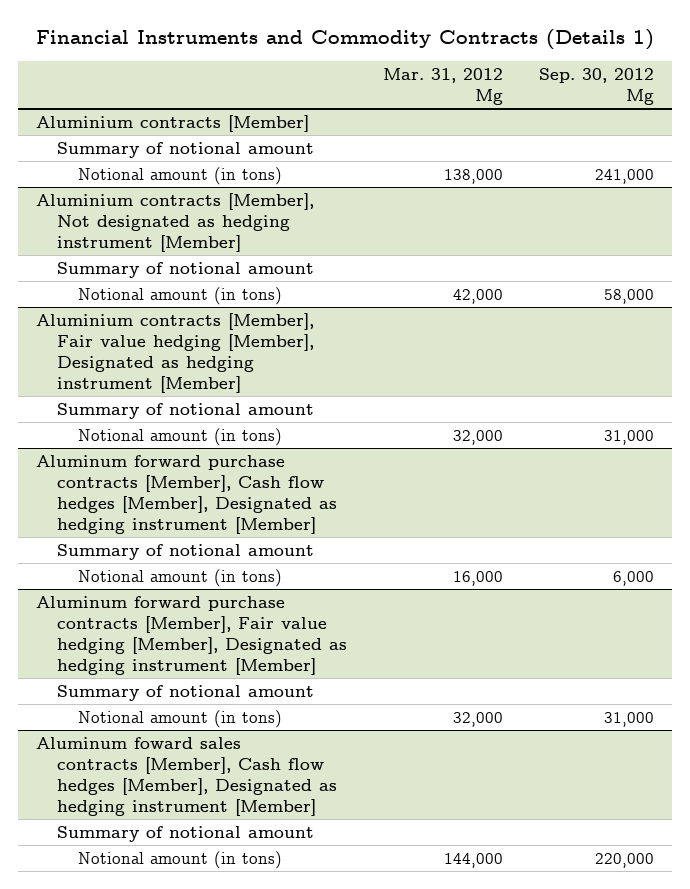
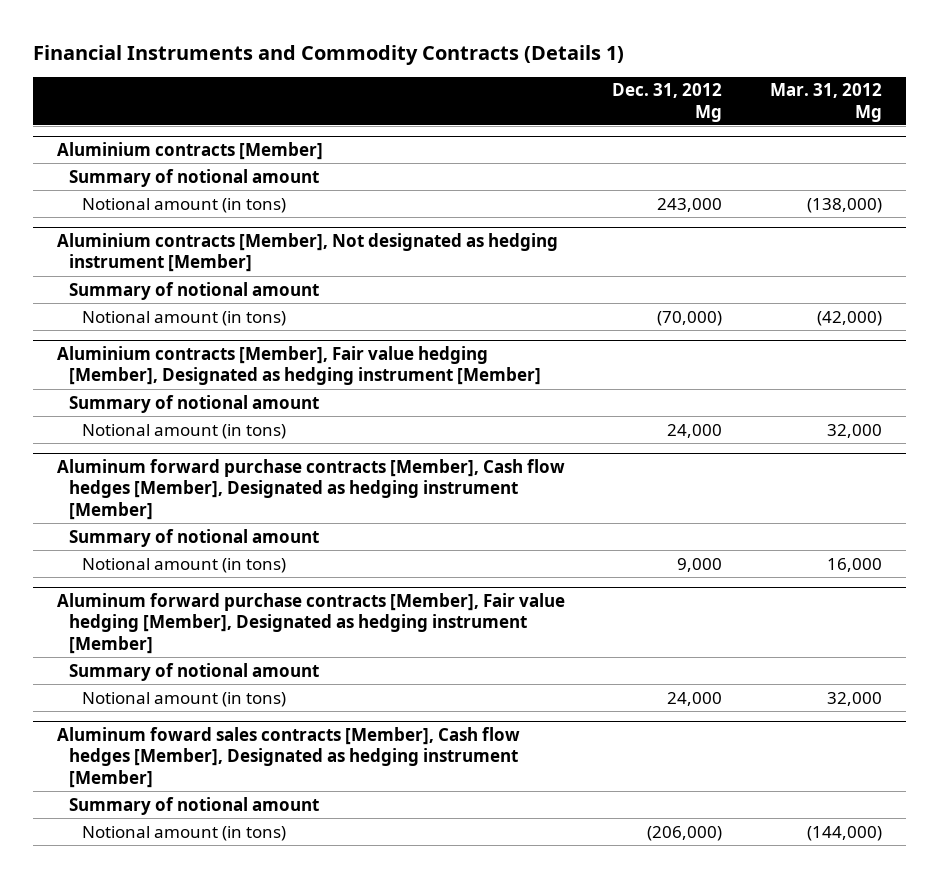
[538,67,654,105] Sep. 30, 2012 Mg -> none
none -> [612,83,723,122] Dec. 31, 2012 Mg
[443,168,503,184] 138,000 -> [806,197,882,213] (138,000)
[452,288,503,304] 42,000 -> [816,310,882,326] (42,000)
[443,852,503,868] 144,000 -> [806,825,882,841] (144,000)

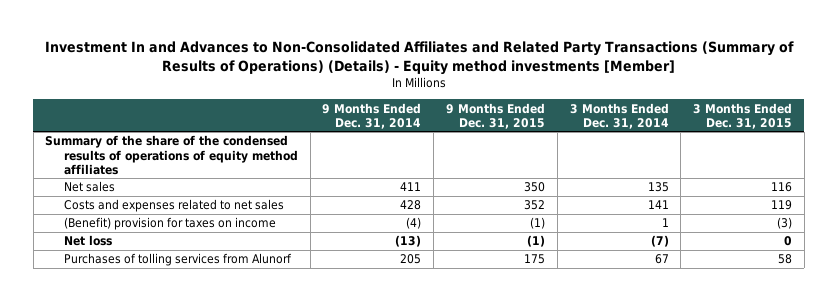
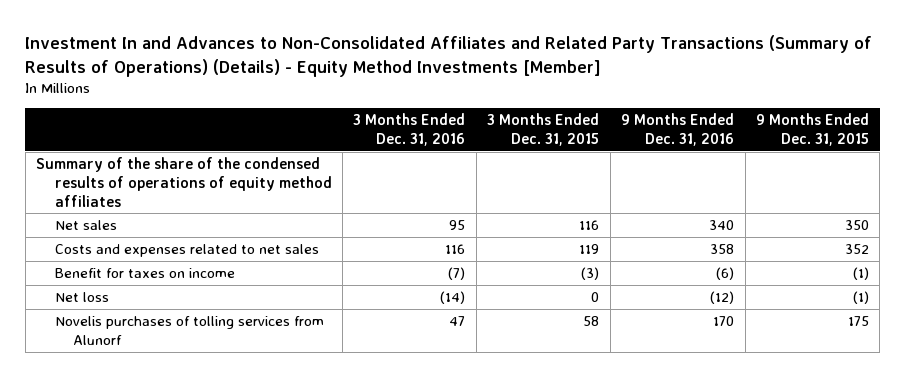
[44,40,794,75] Investment In and Advances to Non-Consolidated Affiliates and Related Party Transactions (Summary of Results of Operations) (Details) - Equity method investments [Member] -> [25,34,873,77] Investment In and Advances to Non-Consolidated Affiliates and Related Party Transactions (Summary of Results of Operations) (Details) - Equity Method Investments [Member]
[322,102,422,129] 9 Months Ended Dec. 31, 2014 -> none
[569,102,669,129] 3 Months Ended Dec. 31, 2014 -> none
none -> [353,113,466,147] 3 Months Ended Dec. 31, 2016
none -> [621,113,735,147] 9 Months Ended Dec. 31, 2016
[63,217,276,231] (Benefit) provision for taxes on income -> [54,268,235,279] Benefit for taxes on income
[63,253,292,267] Purchases of tolling services from Alunorf -> [54,316,324,345] Novelis purchases of tolling services from Alunorf

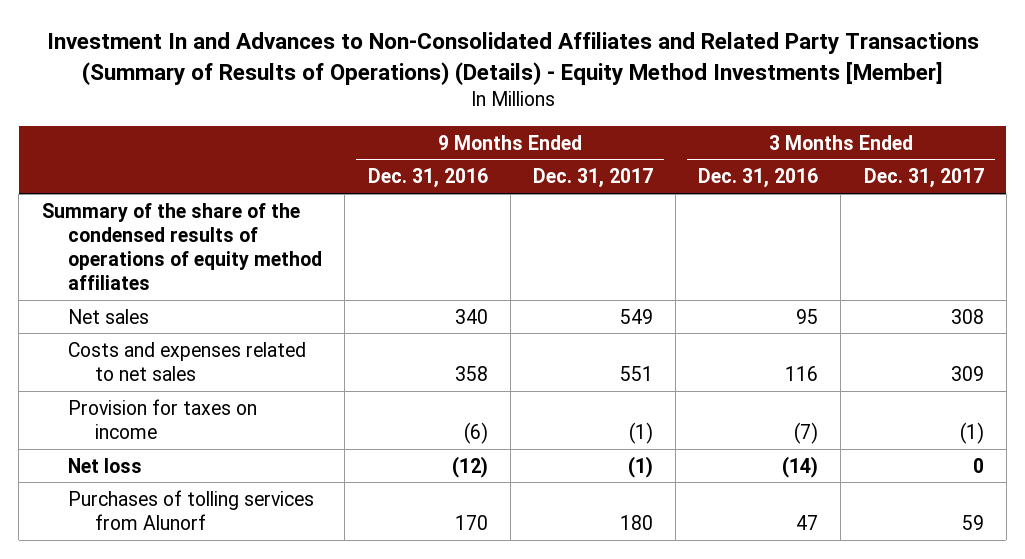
[487,113,600,147] 3 Months Ended Dec. 31, 2015 -> none
[755,113,869,147] 9 Months Ended Dec. 31, 2015 -> none
none -> [532,168,653,189] Dec. 31, 2017
none -> [863,168,984,189] Dec. 31, 2017
[54,268,235,279] Benefit for taxes on income -> [68,398,258,439] Provision for taxes on income
[54,316,324,345] Novelis purchases of tolling services from Alunorf -> [68,489,315,530] Purchases of tolling services from Alunorf

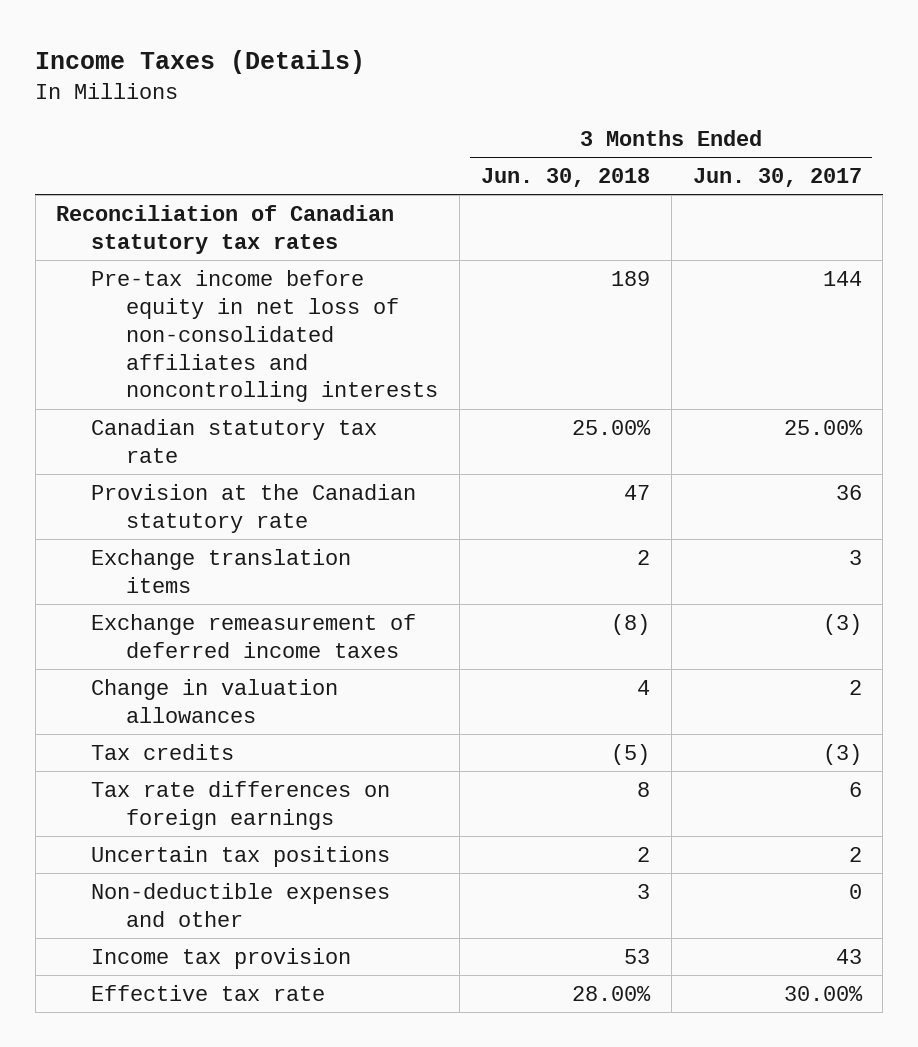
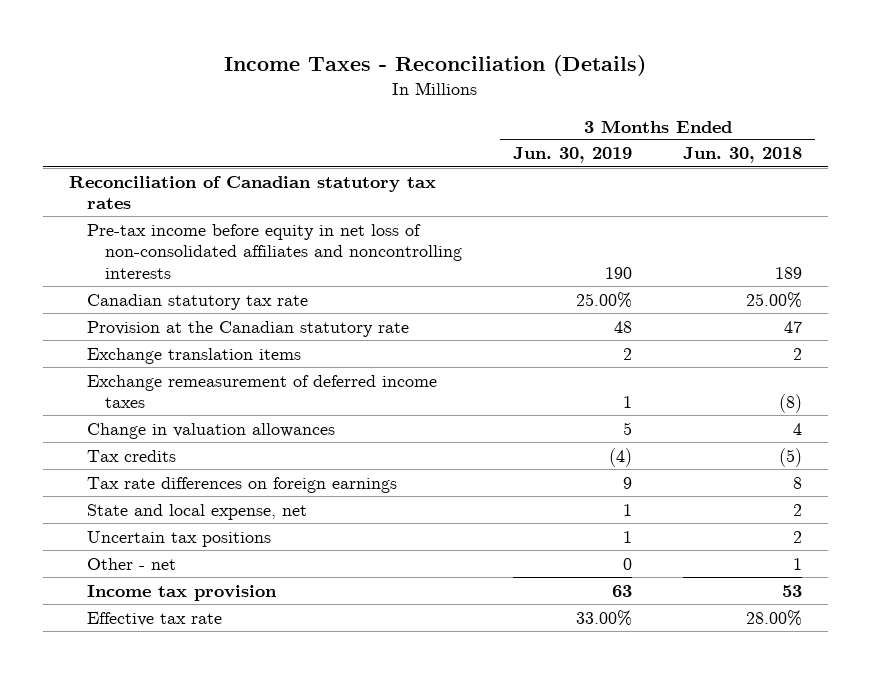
[35,49,366,74] Income Taxes (Details) -> [224,55,647,77] Income Taxes - Reconciliation (Details)
[692,168,862,188] Jun. 30, 2017 -> none
none -> [513,147,633,164] Jun. 30, 2019
none -> [86,503,307,520] State and local expense, net
[91,882,391,927] Non-deductible expenses and other -> none
none -> [86,557,176,570] Other - net

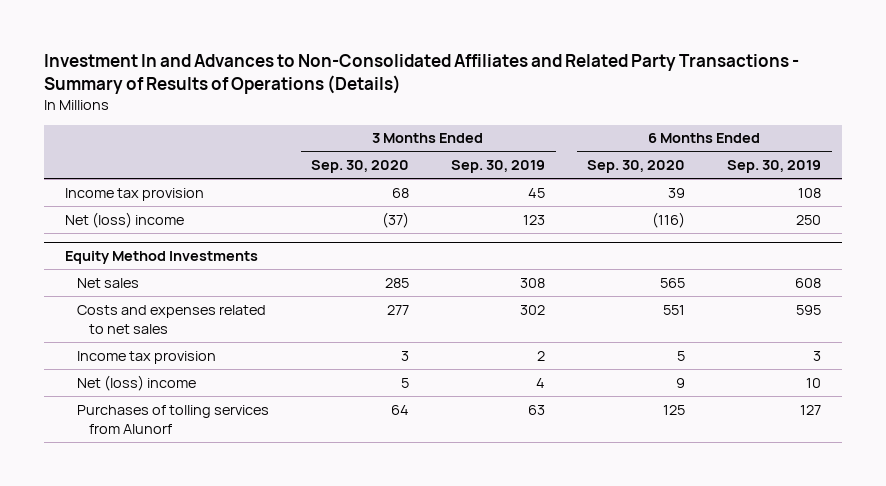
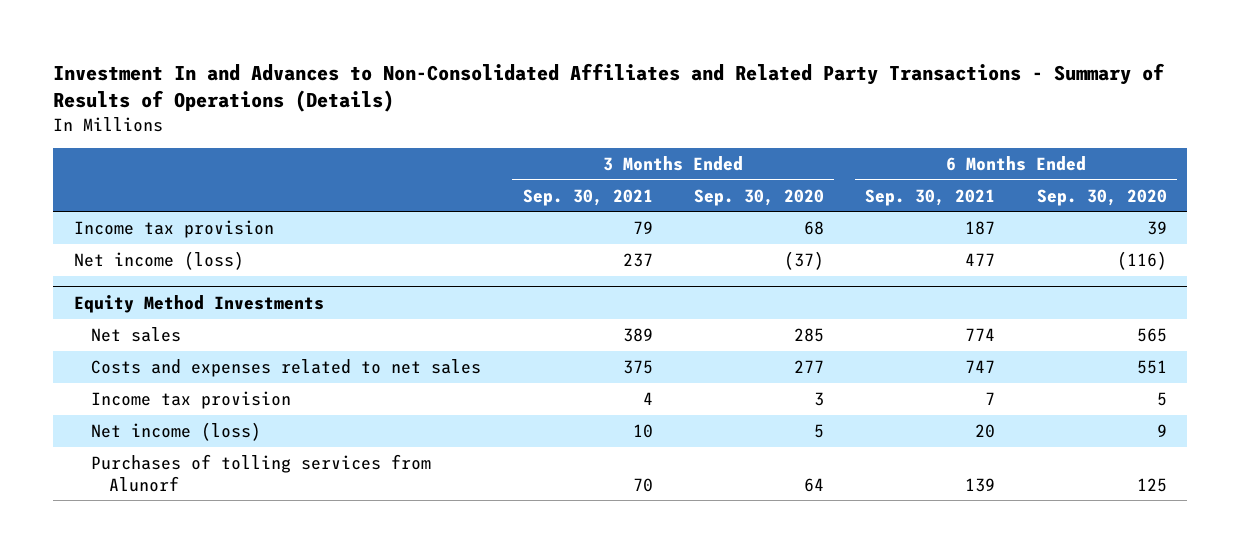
[451,160,546,174] Sep. 30, 2019 -> none
[727,160,822,174] Sep. 30, 2019 -> none
none -> [522,188,653,206] Sep. 30, 2021
none -> [865,188,996,206] Sep. 30, 2021
[65,211,185,228] Net (loss) income -> [73,250,244,270] Net income (loss)
[77,374,197,391] Net (loss) income -> [91,421,262,441] Net income (loss)

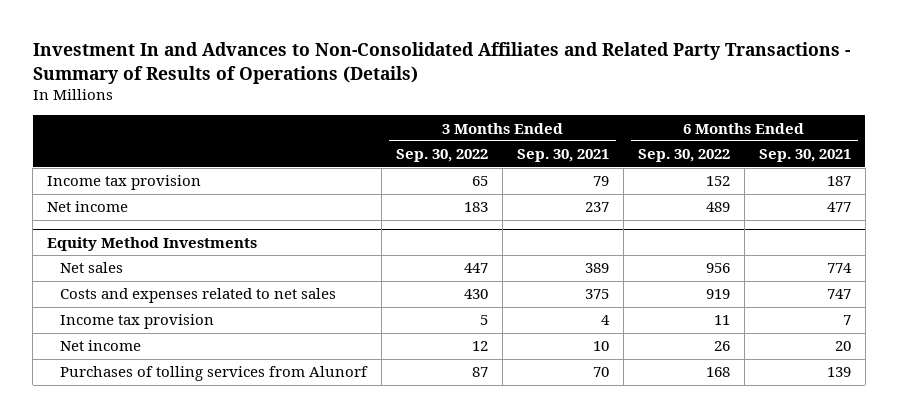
[693,188,824,206] Sep. 30, 2020 -> none
[1036,188,1167,206] Sep. 30, 2020 -> none
none -> [396,149,489,163] Sep. 30, 2022
none -> [637,149,730,163] Sep. 30, 2022
[73,250,244,270] Net income (loss) -> [47,201,129,213] Net income
[91,421,262,441] Net income (loss) -> [60,340,142,352] Net income

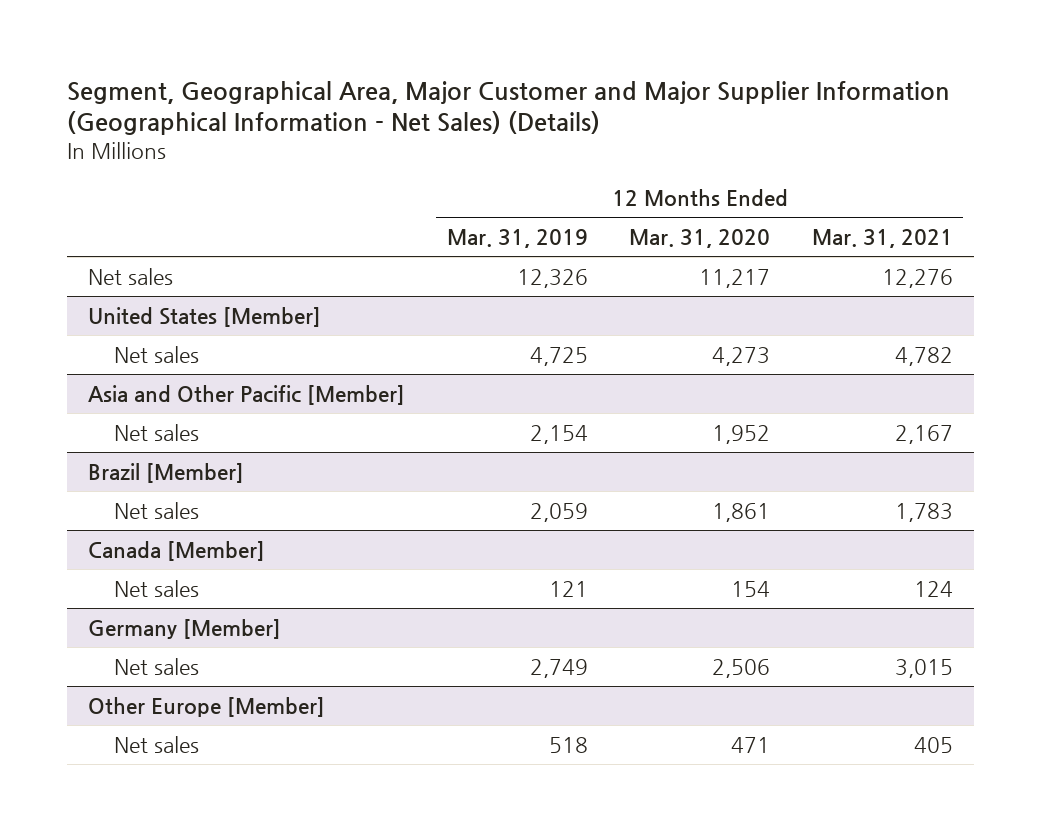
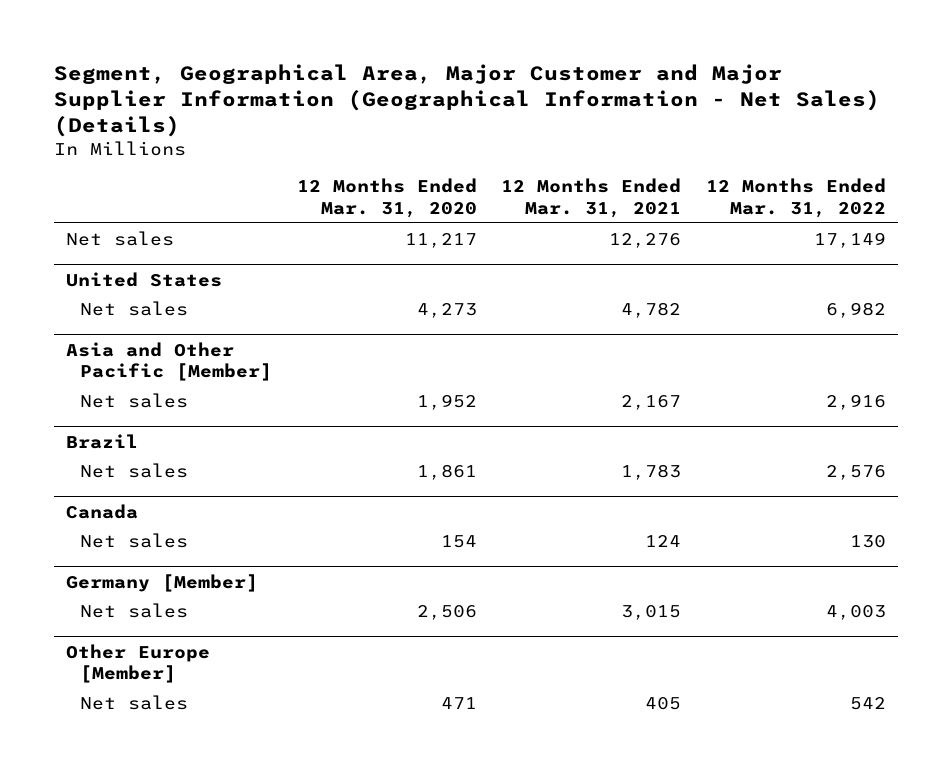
[446,228,588,248] Mar. 31, 2019 -> none
none -> [706,178,887,218] 12 Months Ended Mar. 31, 2022
[87,306,321,327] United States [Member] -> [66,271,223,287] United States
[87,462,244,483] Brazil [Member] -> [66,433,139,449] Brazil
[87,540,265,561] Canada [Member] -> [66,503,139,519] Canada

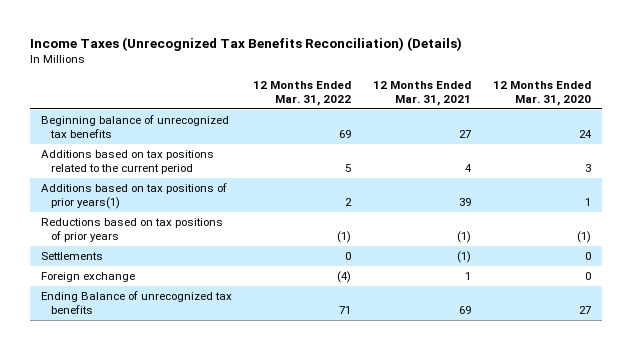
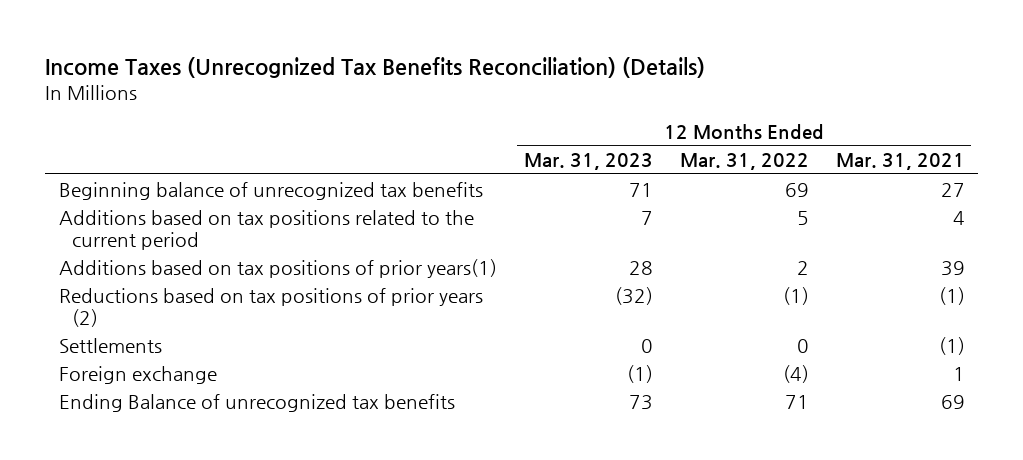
[492,80,591,106] 12 Months Ended Mar. 31, 2020 -> none
none -> [523,153,653,171] Mar. 31, 2023
[40,217,223,243] Reductions based on tax positions of prior years -> [58,287,483,327] Reductions based on tax positions of prior years (2)

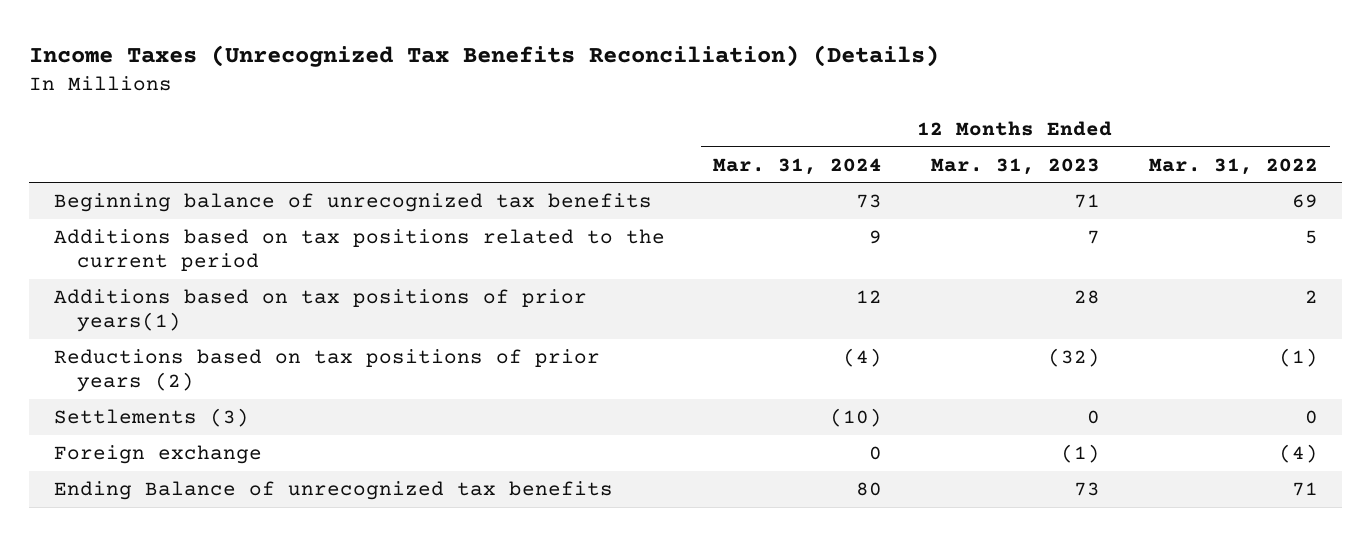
[835,153,965,171] Mar. 31, 2021 -> none
none -> [713,157,883,175] Mar. 31, 2024
[58,337,162,353] Settlements -> [53,407,249,427] Settlements (3)

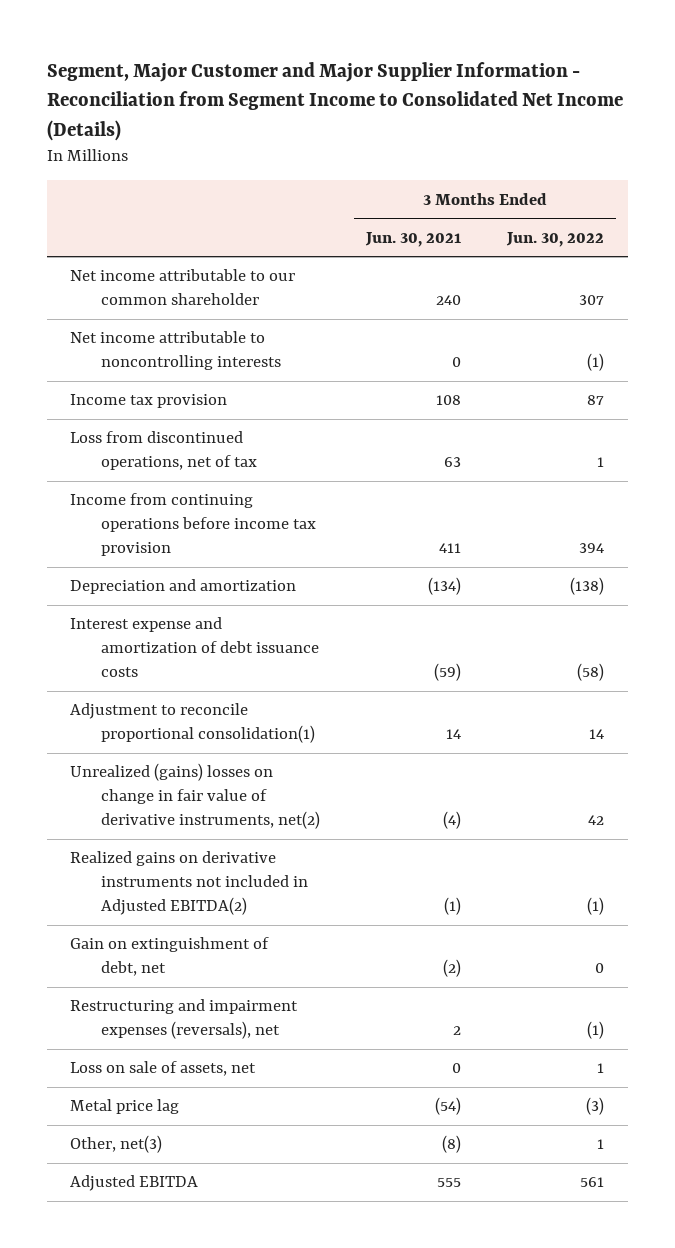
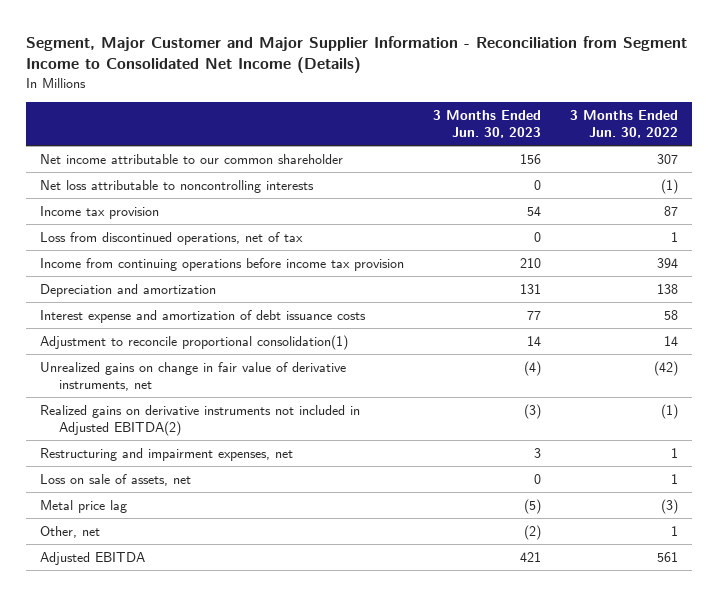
[365,231,462,247] Jun. 30, 2021 -> none
none -> [433,110,542,139] 3 Months Ended Jun. 30, 2023
[70,331,281,371] Net income attributable to noncontrolling interests -> [40,179,315,193] Net loss attributable to noncontrolling interests
[570,577,605,596] (138) -> [656,283,678,294] 138
[577,663,605,682] (58) -> [663,309,678,320] 58
[70,763,320,830] Unrealized (gains) losses on change in fair value of derivative instruments, net(2) -> [40,361,347,392] Unrealized gains on change in fair value of derivative instruments, net
[588,815,605,826] 42 -> [653,360,678,376] (42)
[70,937,270,977] Gain on extinguishment of debt, net -> none
[70,999,299,1040] Restructuring and impairment expenses (reversals), net -> [40,447,294,461] Restructuring and impairment expenses, net
[587,1021,605,1040] (1) -> [670,447,678,458] 1
[70,1135,163,1154] Other, net(3) -> [40,525,101,538] Other, net

